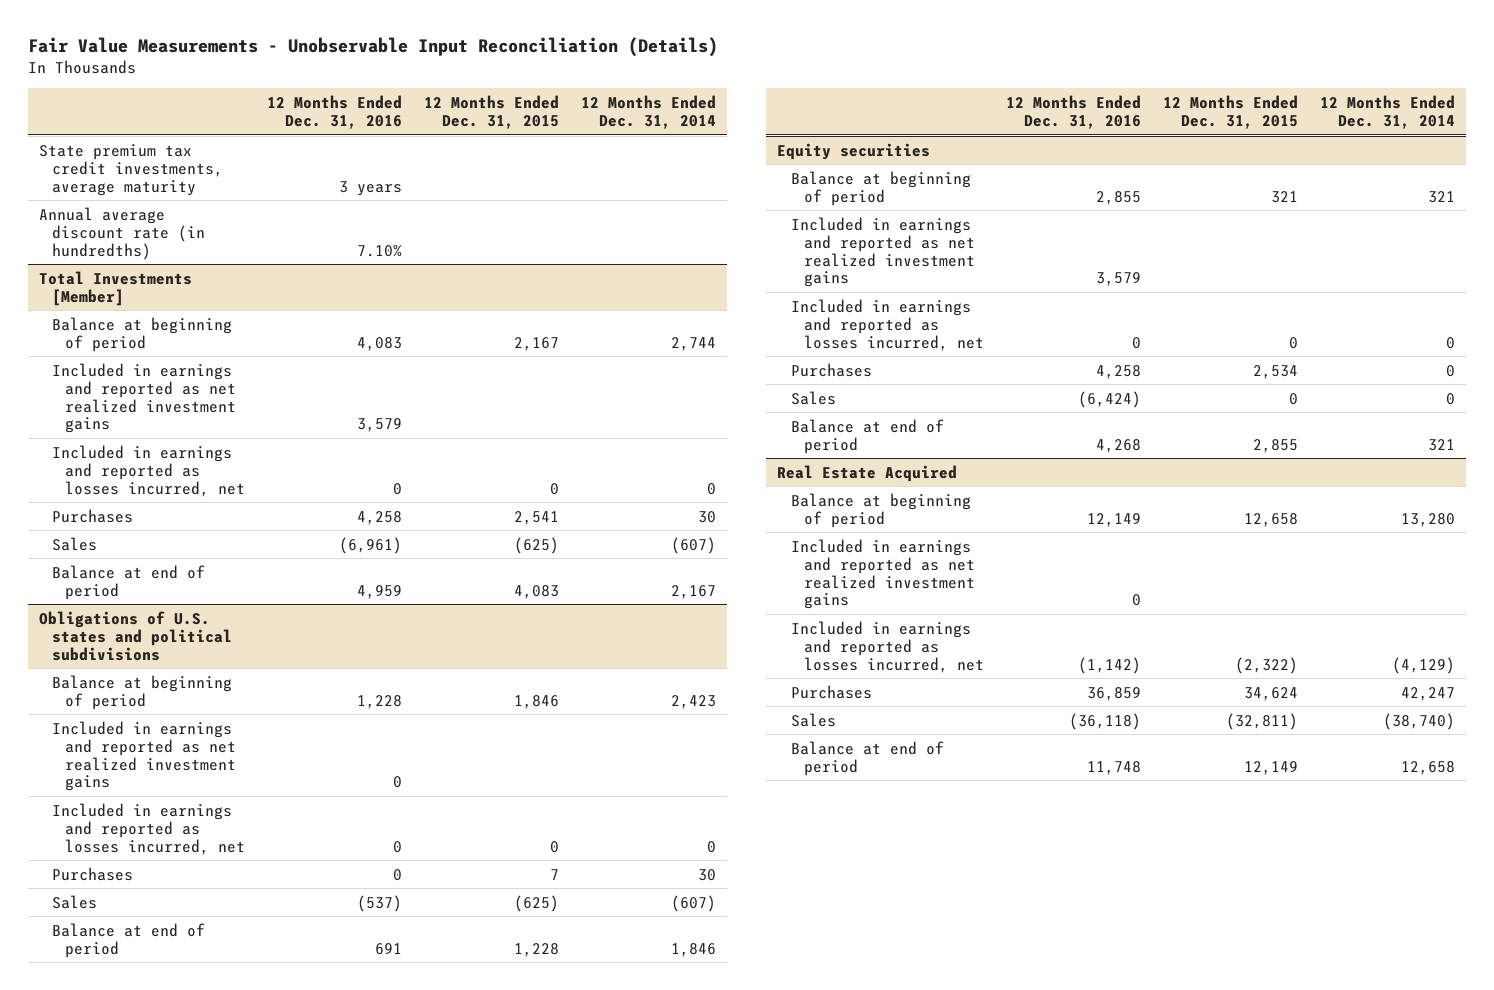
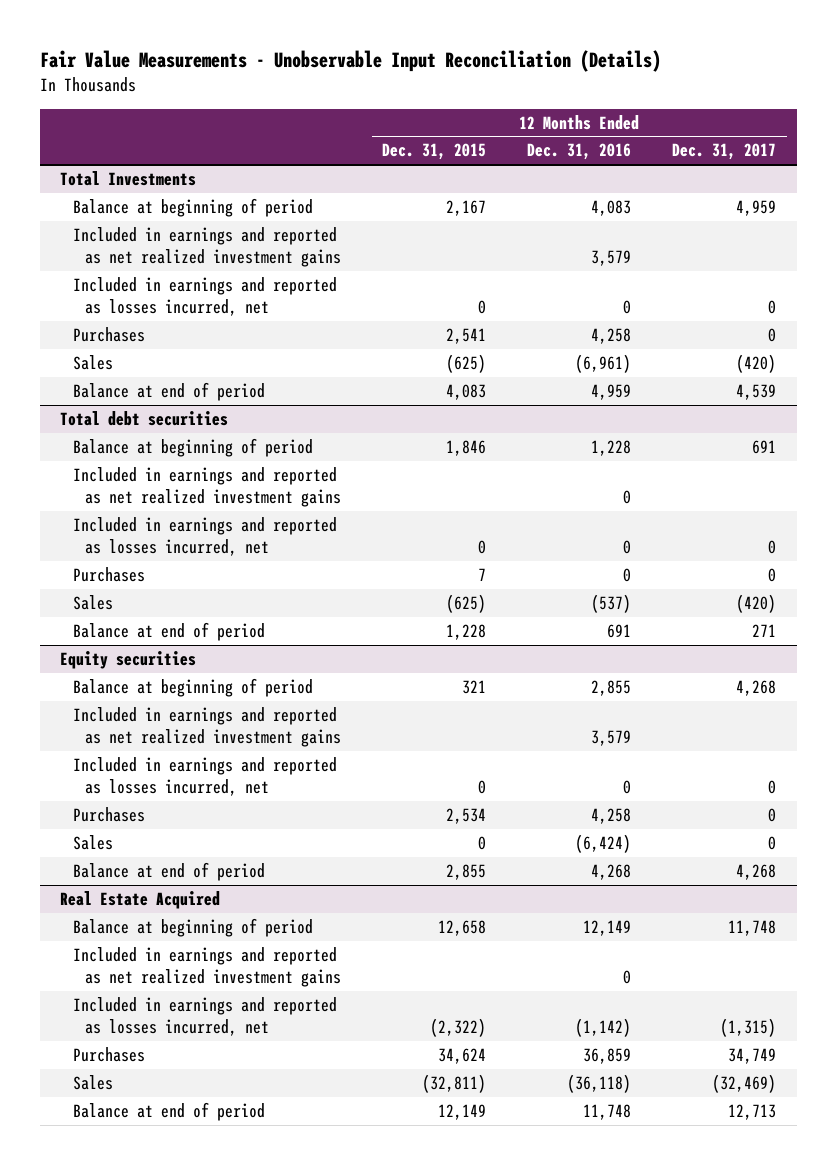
[581,94,717,129] 12 Months Ended Dec. 31, 2014 -> none
none -> [672,143,777,161] Dec. 31, 2017
[38,143,223,196] State premium tax credit investments, average maturity -> none
[38,206,205,260] Annual average discount rate (in hundredths) -> none
[38,270,192,306] Total Investments [Member] -> [60,171,197,187] Total Investments
[38,610,232,661] Obligations of U.S. states and political subdivisions -> none
none -> [60,411,229,427] Total debt securities

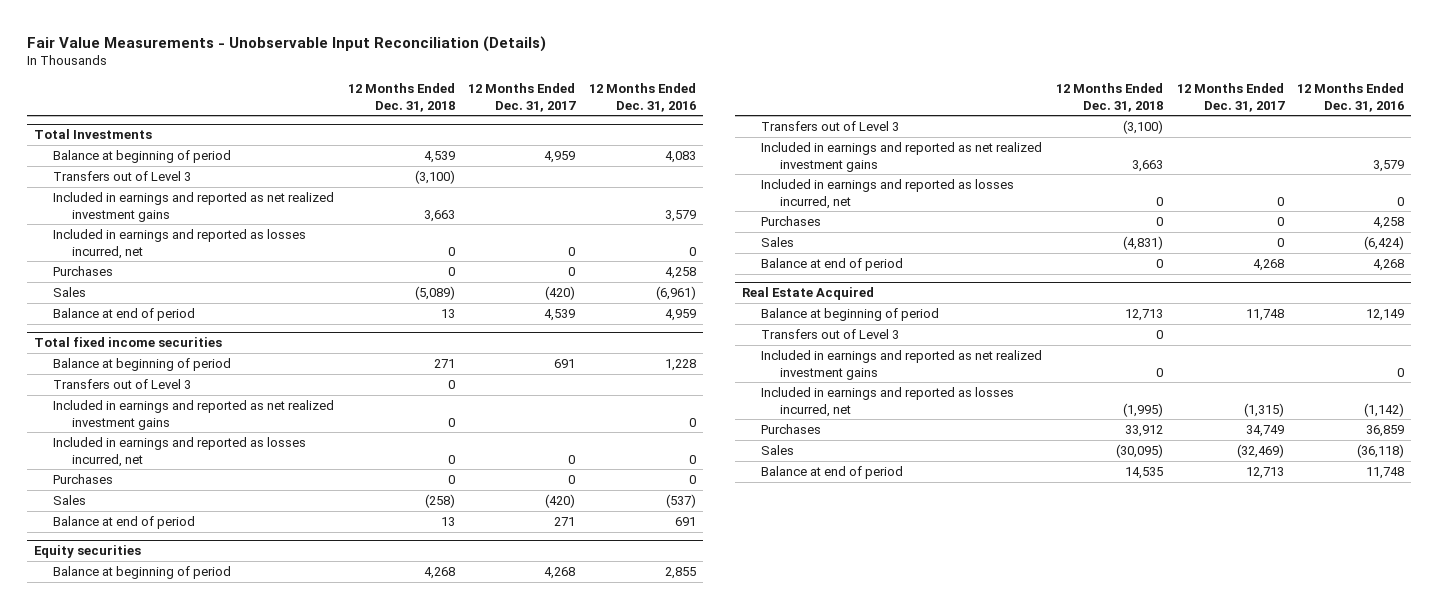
[382,143,487,161] Dec. 31, 2015 -> none
none -> [347,83,455,112] 12 Months Ended Dec. 31, 2018
none -> [52,170,191,181] Transfers out of Level 3
[60,411,229,427] Total debt securities -> [34,337,223,348] Total fixed income securities
none -> [52,378,191,389] Transfers out of Level 3
none -> [761,120,900,131] Transfers out of Level 3
none -> [761,328,900,339] Transfers out of Level 3

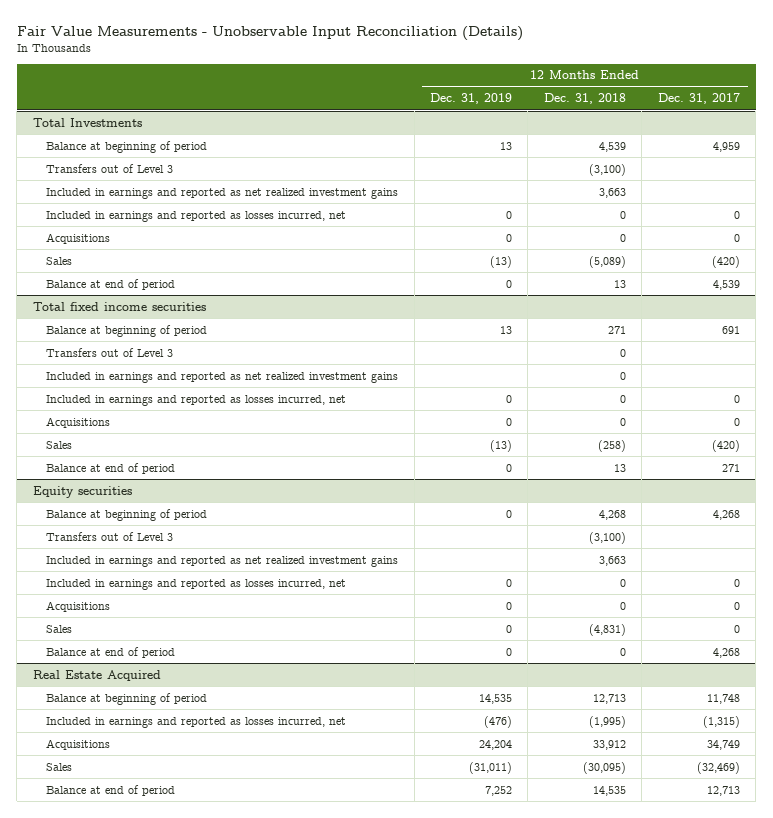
[588,83,696,112] 12 Months Ended Dec. 31, 2016 -> none
none -> [430,93,513,105] Dec. 31, 2019
[52,265,113,276] Purchases -> [46,232,111,244] Acquisitions
[52,473,113,484] Purchases -> [46,416,111,428] Acquisitions
[761,215,822,226] Purchases -> [46,600,111,612] Acquisitions
[761,328,900,339] Transfers out of Level 3 -> none
[761,349,1043,380] Included in earnings and reported as net realized investment gains -> none
[761,423,822,434] Purchases -> [46,738,111,750] Acquisitions

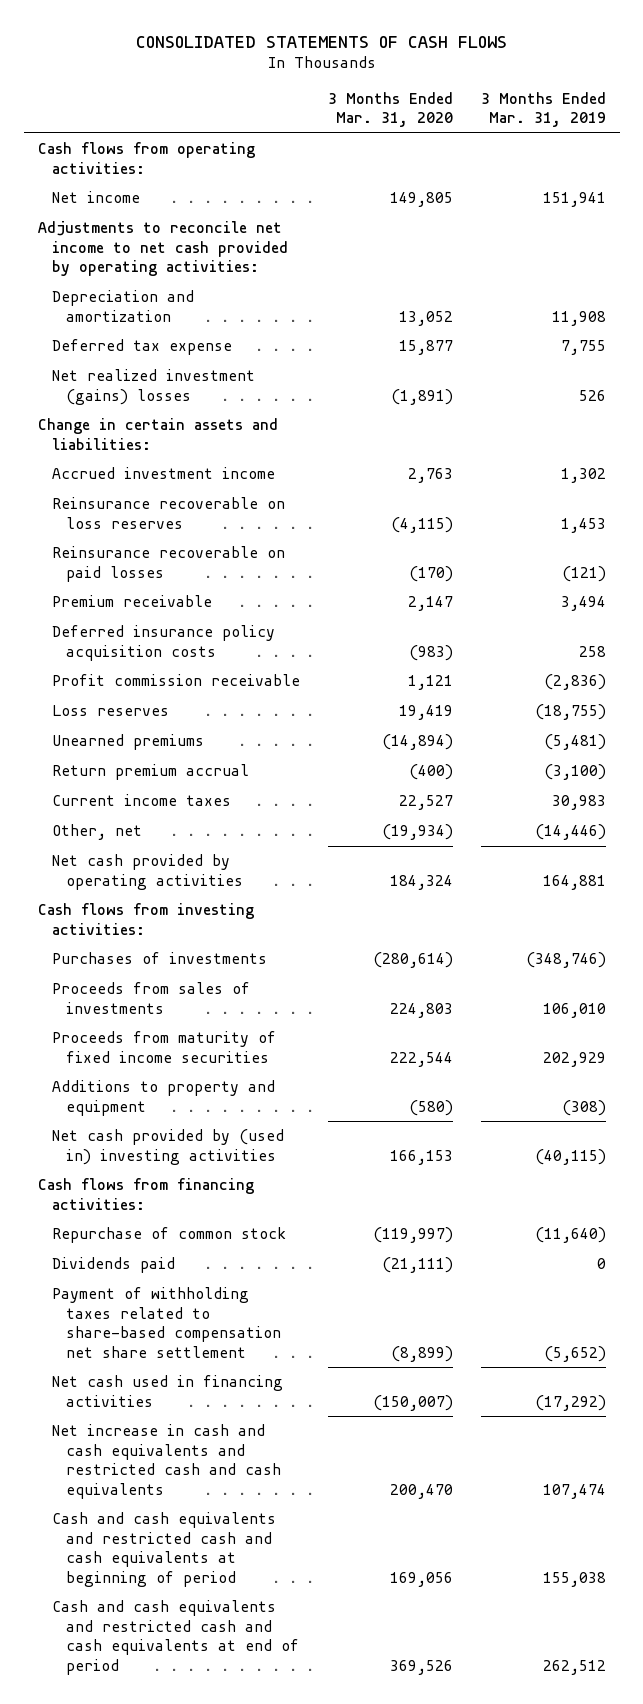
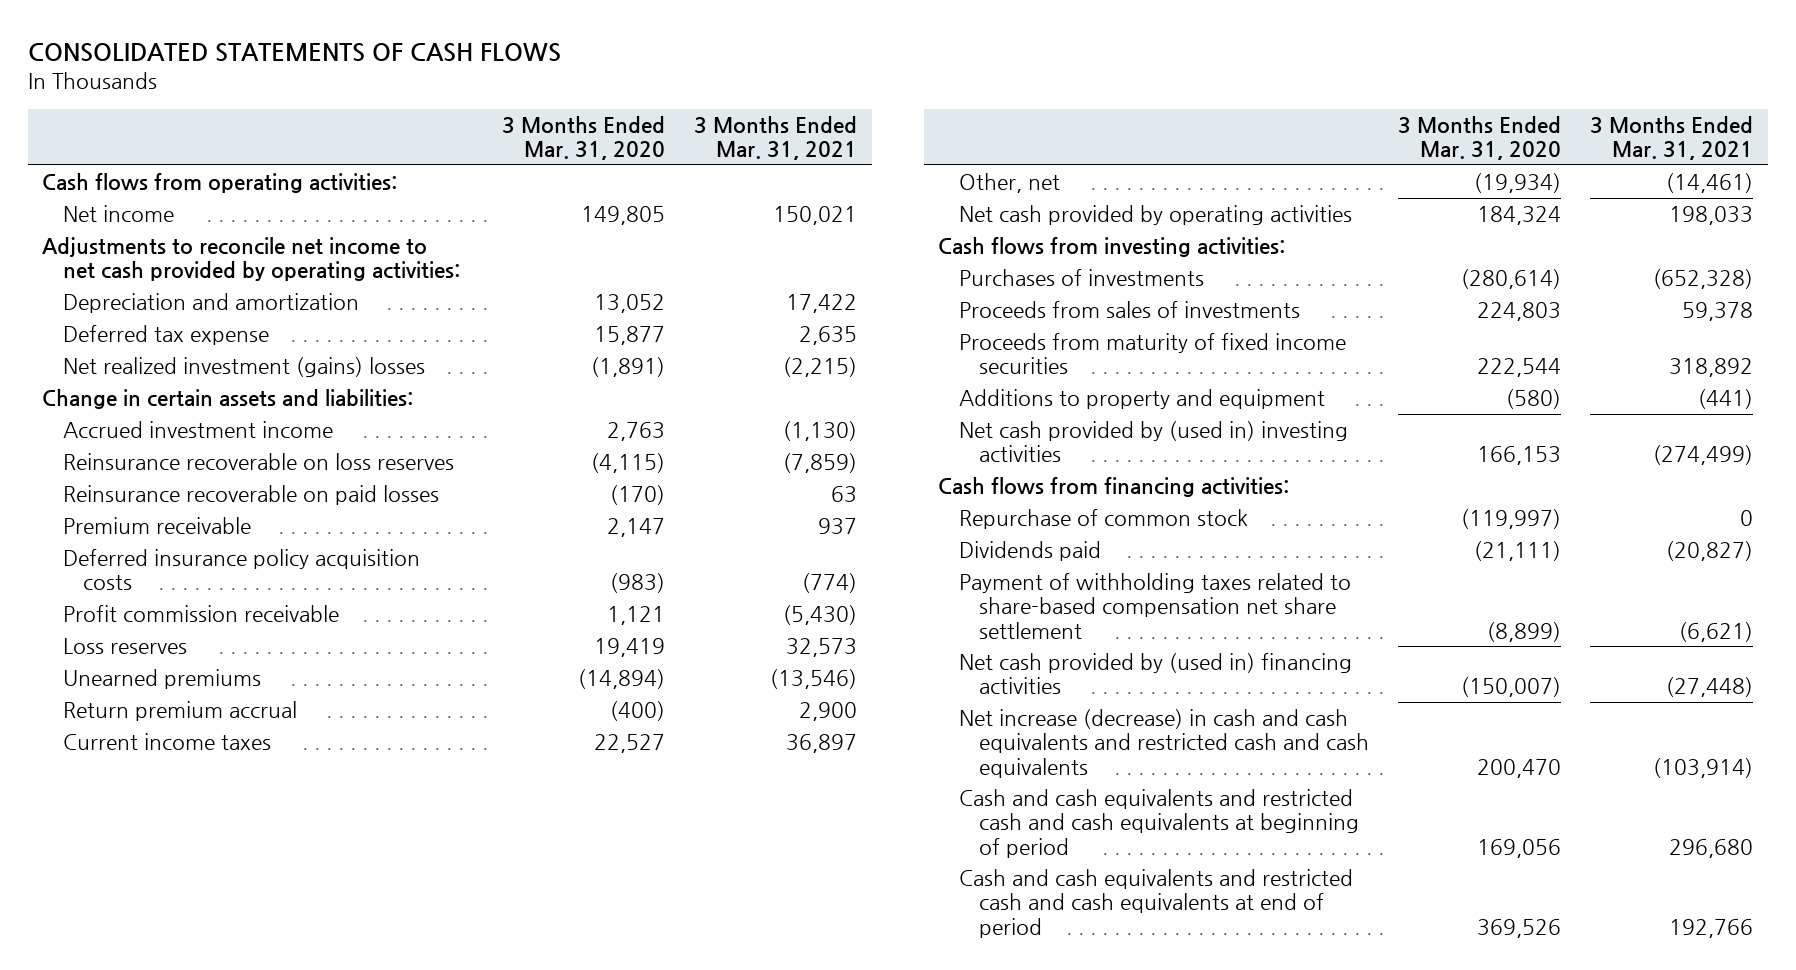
[480,91,606,128] 3 Months Ended Mar. 31, 2019 -> none
none -> [694,116,858,161] 3 Months Ended Mar. 31, 2021
[51,1375,283,1407] Net cash used in financing activities -> [958,653,1352,695] Net cash provided by (used in) financing activities
[51,1424,281,1499] Net increase in cash and cash equivalents and restricted cash and cash equivalents -> [958,709,1370,778] Net increase (decrease) in cash and cash equivalents and restricted cash and cash equivalents

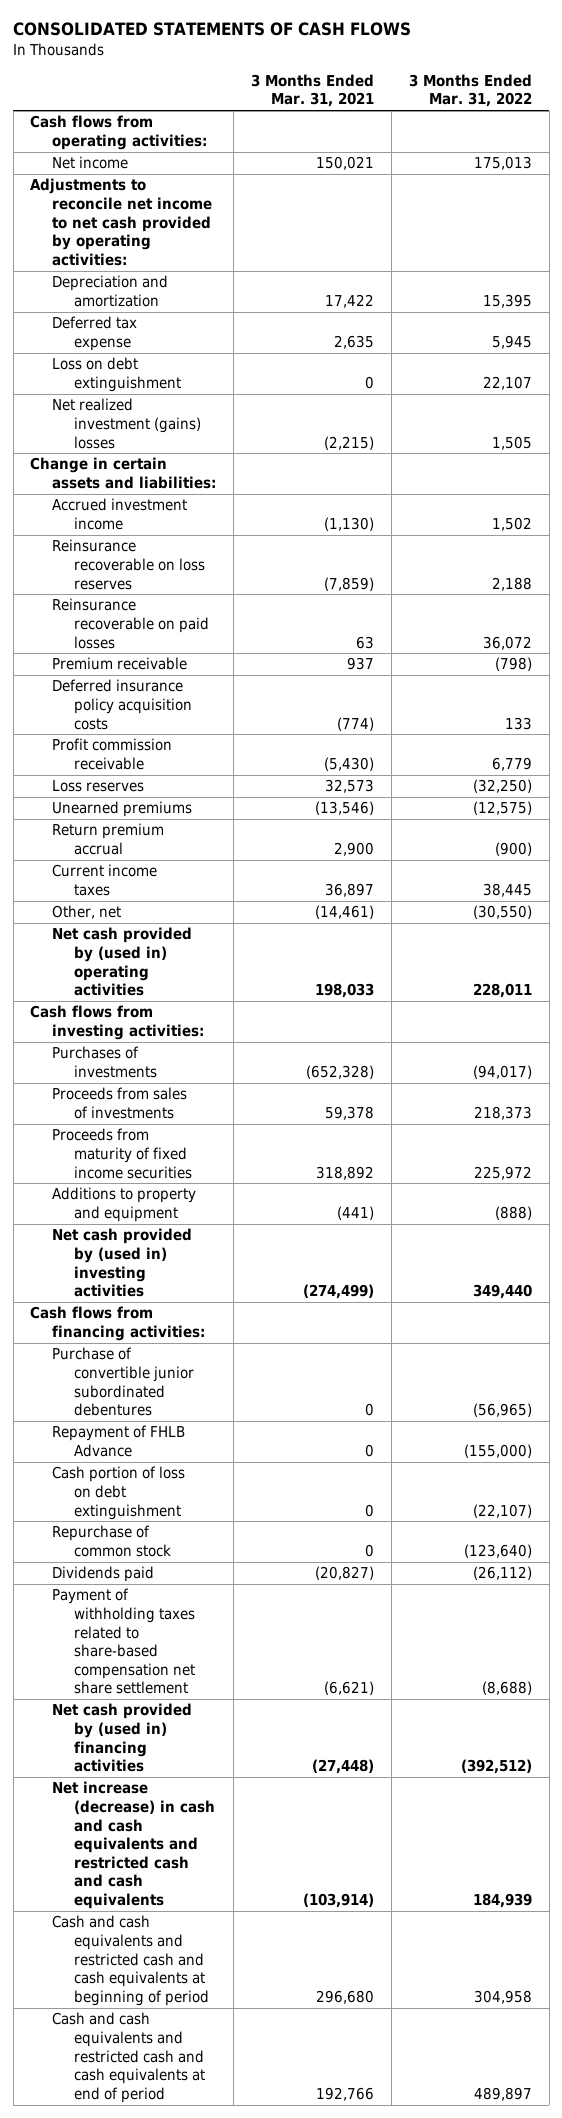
[502,116,666,161] 3 Months Ended Mar. 31, 2020 -> none
none -> [408,73,532,108] 3 Months Ended Mar. 31, 2022
none -> [52,357,182,393] Loss on debt extinguishment
[958,205,1352,226] Net cash provided by operating activities -> [52,927,193,997] Net cash provided by (used in) operating activities
none -> [52,1347,195,1417] Purchase of convertible junior subordinated debentures
none -> [52,1425,186,1458] Repayment of FHLB Advance
none -> [52,1466,186,1520] Cash portion of loss on debt extinguishment

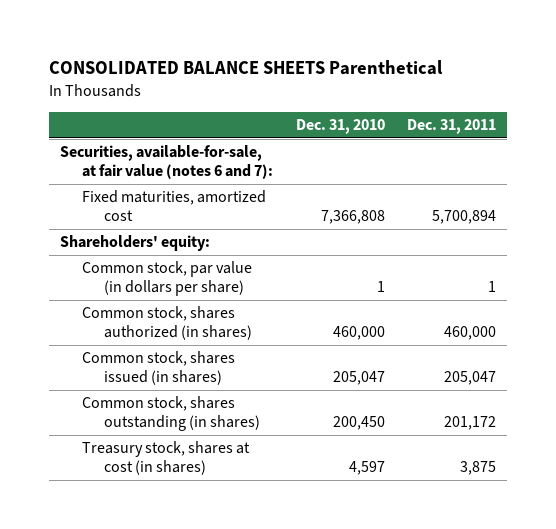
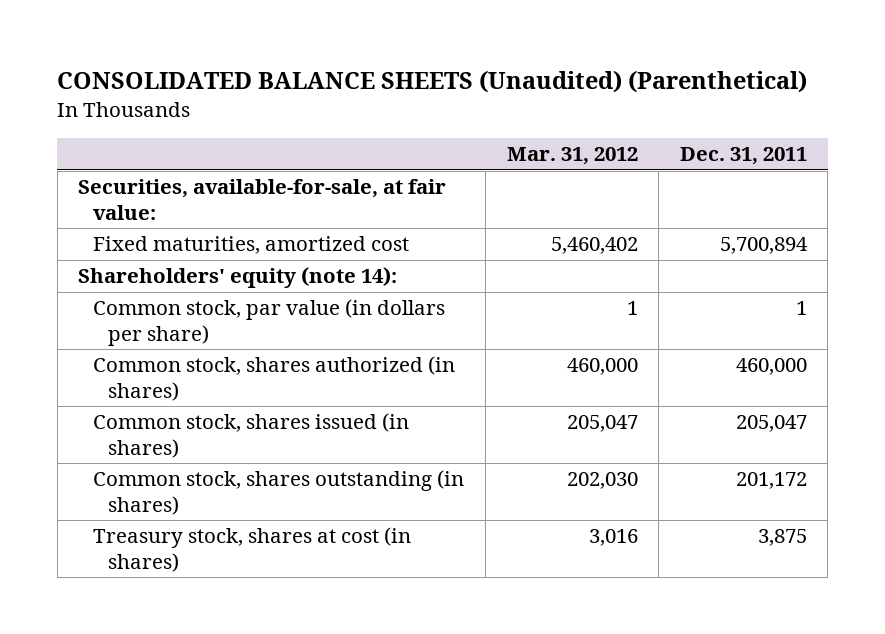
[48,60,443,76] CONSOLIDATED BALANCE SHEETS Parenthetical -> [57,70,808,94] CONSOLIDATED BALANCE SHEETS (Unaudited) (Parenthetical)
[295,119,385,135] Dec. 31, 2010 -> none
none -> [506,147,638,166] Mar. 31, 2012
[60,145,274,180] Securities, available-for-sale, at fair value (notes 6 and 7): -> [78,179,447,220] Securities, available-for-sale, at fair value:
[60,235,211,252] Shareholders' equity: -> [78,267,398,289] Shareholders' equity (note 14):

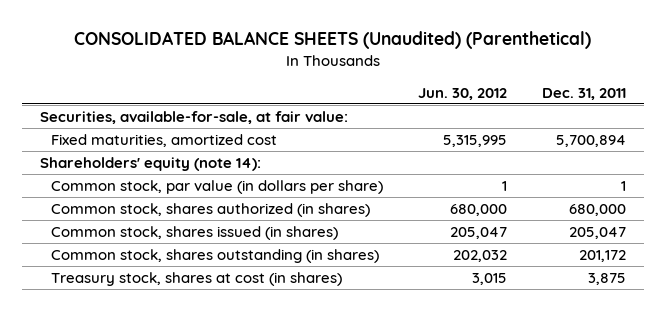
[506,147,638,166] Mar. 31, 2012 -> none
none -> [418,87,508,100] Jun. 30, 2012
[735,358,807,376] 460,000 -> [569,203,627,216] 680,000

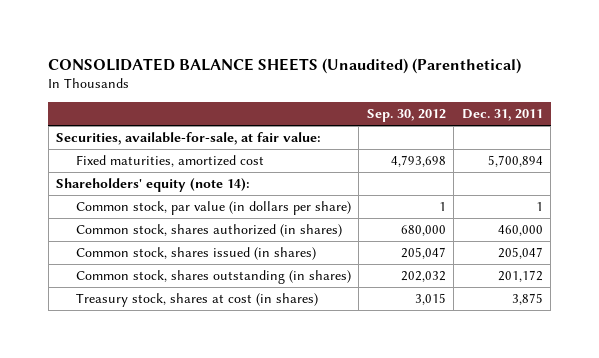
[418,87,508,100] Jun. 30, 2012 -> none
none -> [366,109,446,123] Sep. 30, 2012
[569,203,627,216] 680,000 -> [497,225,543,237] 460,000

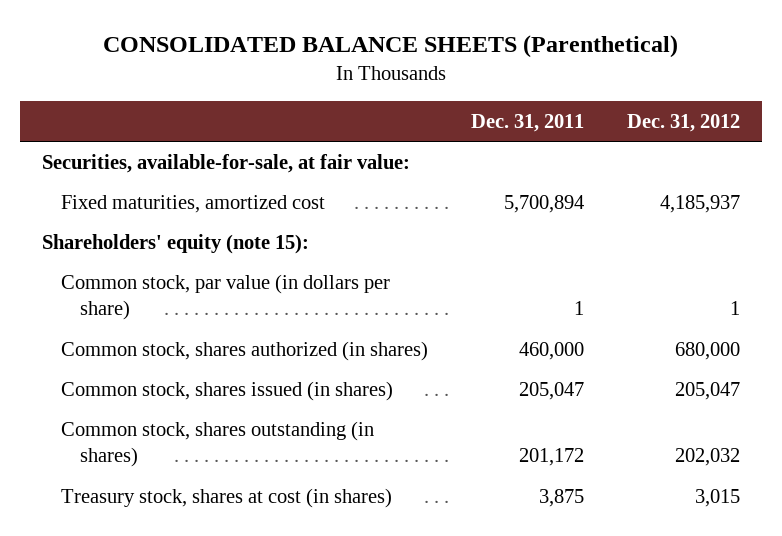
[48,57,522,74] CONSOLIDATED BALANCE SHEETS (Unaudited) (Parenthetical) -> [102,35,678,59] CONSOLIDATED BALANCE SHEETS (Parenthetical)
[366,109,446,123] Sep. 30, 2012 -> none
none -> [626,113,740,132] Dec. 31, 2012
[56,178,251,193] Shareholders' equity (note 14): -> [41,233,309,254] Shareholders' equity (note 15):

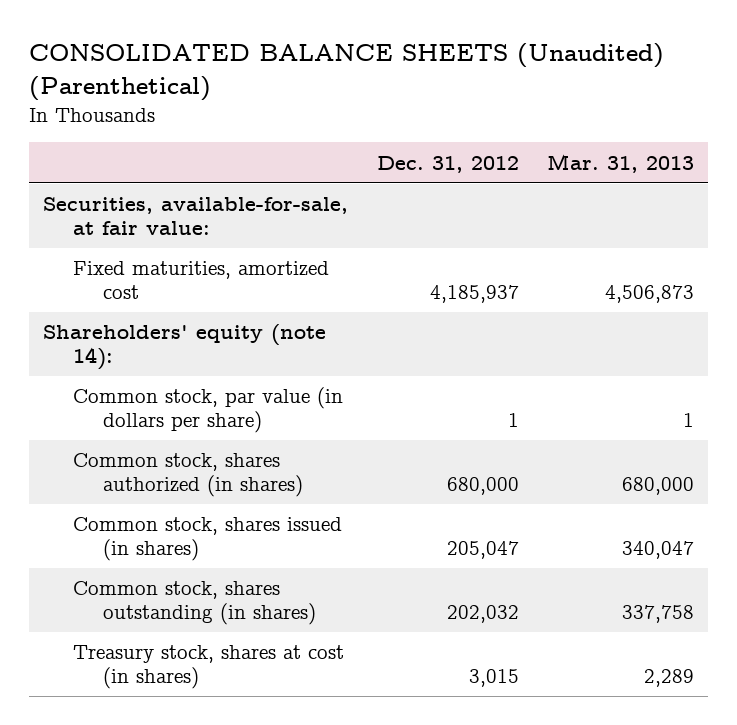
[102,35,678,59] CONSOLIDATED BALANCE SHEETS (Parenthetical) -> [29,43,665,101] CONSOLIDATED BALANCE SHEETS (Unaudited) (Parenthetical)
[470,113,584,132] Dec. 31, 2011 -> none
none -> [546,153,694,173] Mar. 31, 2013
[41,233,309,254] Shareholders' equity (note 15): -> [43,324,327,371] Shareholders' equity (note 14):

